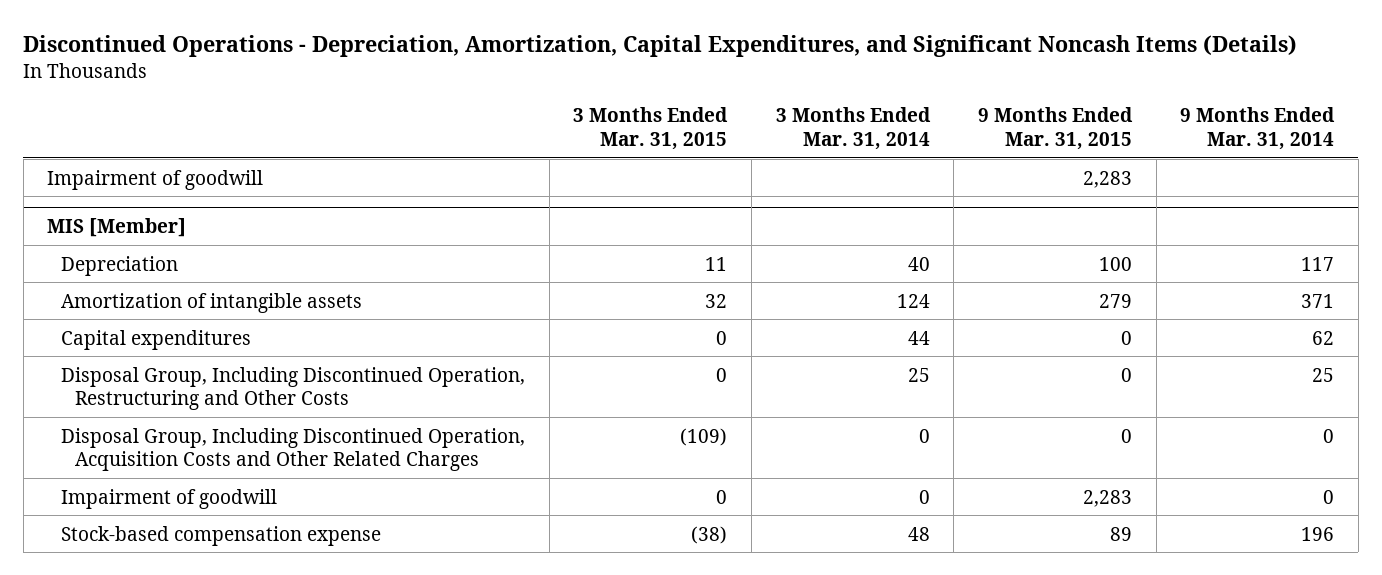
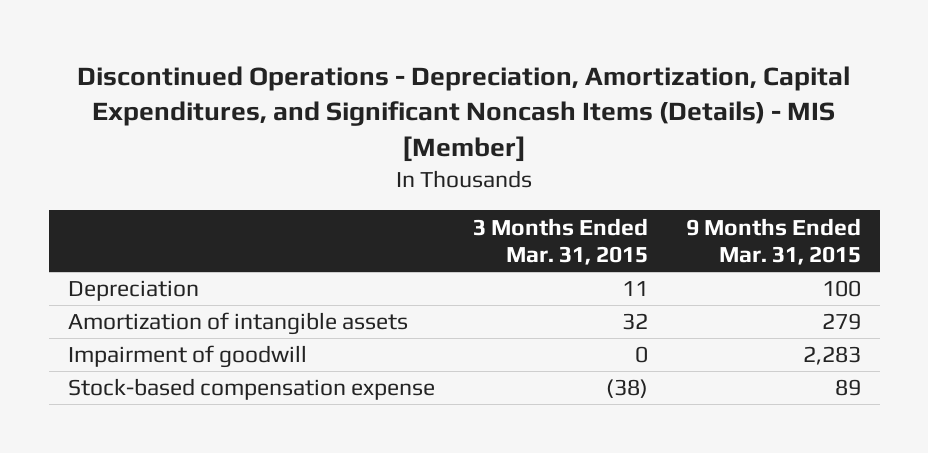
[23,35,1298,58] Discontinued Operations - Depreciation, Amortization, Capital Expenditures, and Significant Noncash Items (Details) -> [77,65,851,163] Discontinued Operations - Depreciation, Amortization, Capital Expenditures, and Significant Noncash Items (Details) - MIS [Member]
[775,107,931,151] 3 Months Ended Mar. 31, 2014 -> none
[1180,107,1336,151] 9 Months Ended Mar. 31, 2014 -> none
[47,169,264,190] Impairment of goodwill -> none
[47,218,187,238] MIS [Member] -> none
[61,329,252,350] Capital expenditures -> none
[61,366,526,411] Disposal Group, Including Discontinued Operation, Restructuring and Other Costs -> none
[61,427,526,472] Disposal Group, Including Discontinued Operation, Acquisition Costs and Other Related Charges -> none

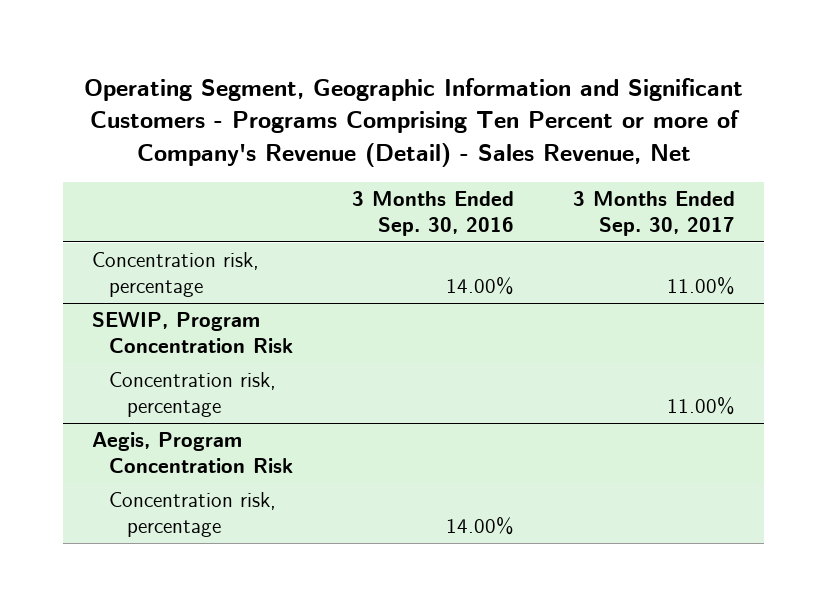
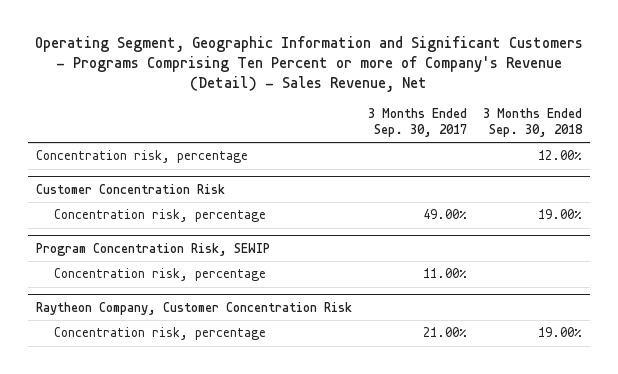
[352,191,515,237] 3 Months Ended Sep. 30, 2016 -> none
none -> [482,107,583,137] 3 Months Ended Sep. 30, 2018
[92,252,260,298] Concentration risk, percentage -> none
[92,312,294,354] SEWIP, Program Concentration Risk -> none
[109,372,277,418] Concentration risk, percentage -> none
[92,432,294,474] Aegis, Program Concentration Risk -> none
none -> [35,184,225,195] Customer Concentration Risk
none -> [54,209,267,223] Concentration risk, percentage
none -> [35,243,270,257] Program Concentration Risk, SEWIP
none -> [54,268,267,282] Concentration risk, percentage
none -> [35,302,352,316] Raytheon Company, Customer Concentration Risk
none -> [54,327,267,341] Concentration risk, percentage

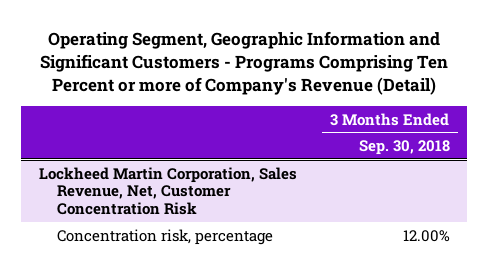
[34,35,583,92] Operating Segment, Geographic Information and Significant Customers - Programs Comprising Ten Percent or more of Company's Revenue (Detail) - Sales Revenue, Net -> [40,30,449,95] Operating Segment, Geographic Information and Significant Customers - Programs Comprising Ten Percent or more of Company's Revenue (Detail)
[367,107,467,137] 3 Months Ended Sep. 30, 2017 -> none
none -> [38,166,297,216] Lockheed Martin Corporation, Sales Revenue, Net, Customer Concentration Risk
[35,184,225,195] Customer Concentration Risk -> none
[54,209,267,223] Concentration risk, percentage -> none
[35,243,270,257] Program Concentration Risk, SEWIP -> none
[54,268,267,282] Concentration risk, percentage -> none
[35,302,352,316] Raytheon Company, Customer Concentration Risk -> none
[54,327,267,341] Concentration risk, percentage -> none

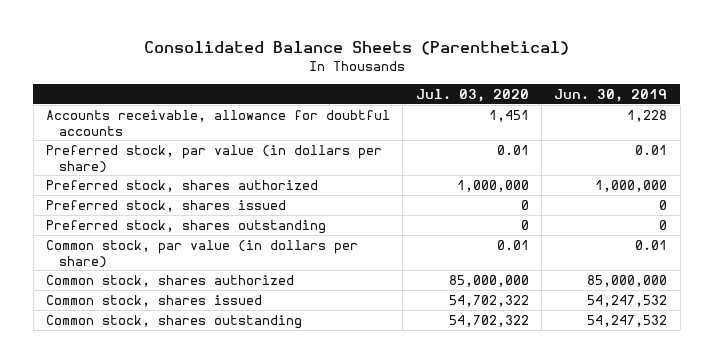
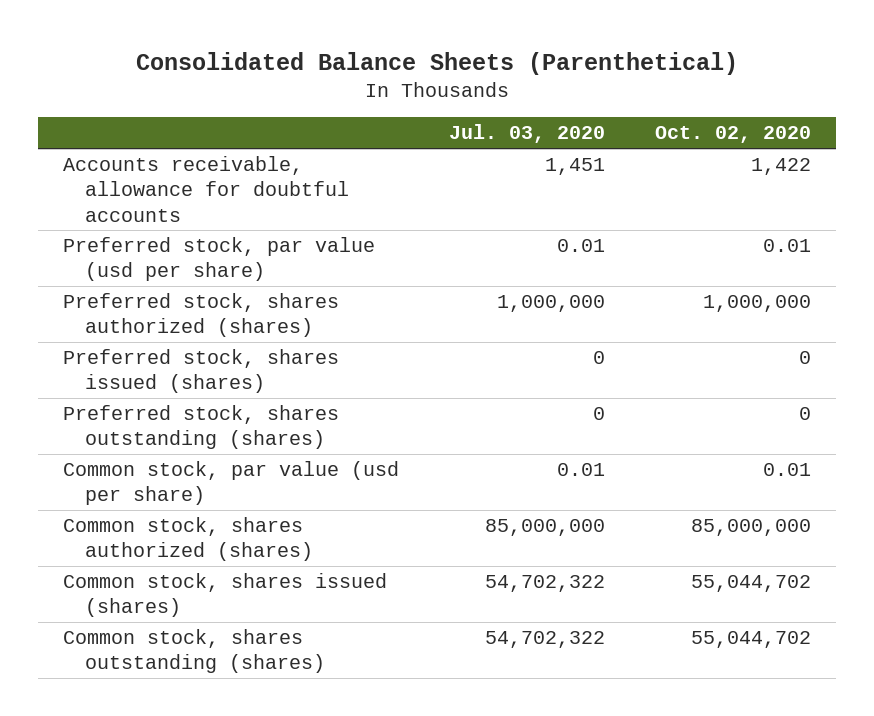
[554,88,668,102] Jun. 30, 2019 -> none
none -> [655,126,812,144] Oct. 02, 2020
[46,144,383,173] Preferred stock, par value (in dollars per share) -> [63,237,376,282] Preferred stock, par value (usd per share)
[46,179,319,192] Preferred stock, shares authorized -> [63,293,340,338] Preferred stock, shares authorized (shares)
[46,199,287,212] Preferred stock, shares issued -> [63,349,340,394] Preferred stock, shares issued (shares)
[46,219,327,234] Preferred stock, shares outstanding -> [63,405,340,450] Preferred stock, shares outstanding (shares)
[46,239,359,268] Common stock, par value (in dollars per share) -> [63,461,400,506] Common stock, par value (usd per share)
[46,274,295,287] Common stock, shares authorized -> [63,517,313,562] Common stock, shares authorized (shares)
[46,294,263,307] Common stock, shares issued -> [63,573,388,618] Common stock, shares issued (shares)
[46,314,303,329] Common stock, shares outstanding -> [63,629,325,674] Common stock, shares outstanding (shares)

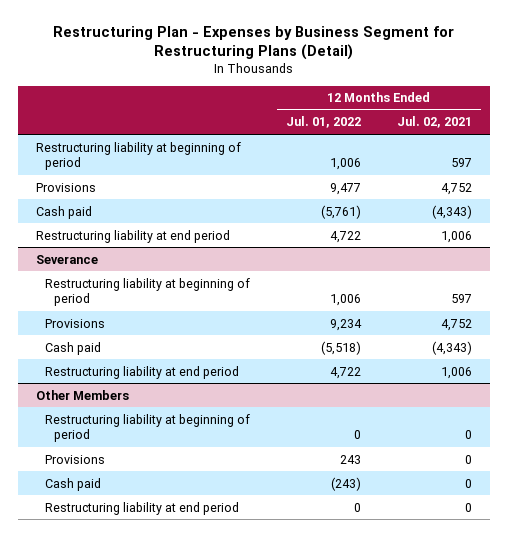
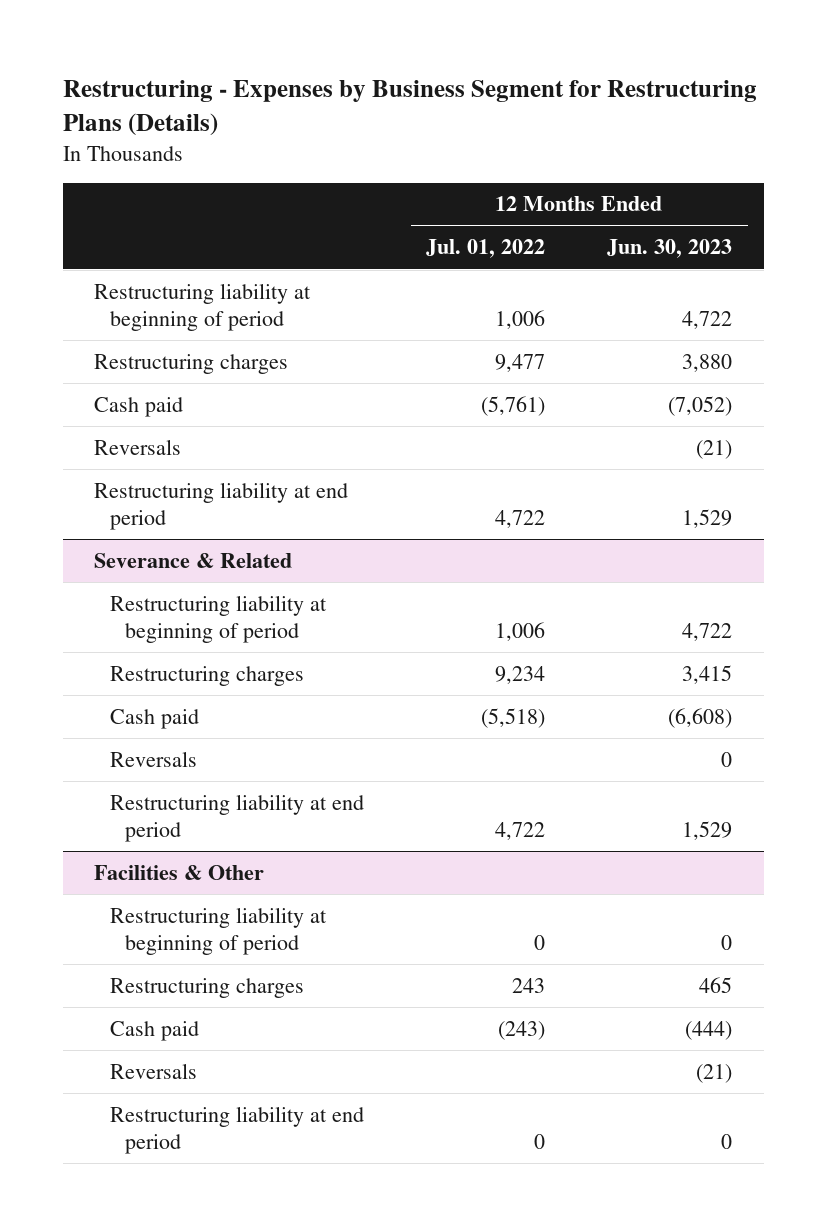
[52,26,454,61] Restructuring Plan - Expenses by Business Segment for Restructuring Plans (Detail) -> [63,80,758,137] Restructuring - Expenses by Business Segment for Restructuring Plans (Details)
[396,116,472,129] Jul. 02, 2021 -> none
none -> [607,239,733,259] Jun. 30, 2023
[35,182,96,192] Provisions -> [94,353,289,374] Restructuring charges
none -> [94,438,182,455] Reversals
[35,254,98,264] Severance -> [94,552,293,568] Severance & Related
[44,318,105,328] Provisions -> [109,665,304,686] Restructuring charges
none -> [109,750,197,767] Reversals
[35,389,129,400] Other Members -> [94,864,265,880] Facilities & Other
[44,454,105,464] Provisions -> [109,977,304,998] Restructuring charges
none -> [109,1062,197,1079] Reversals

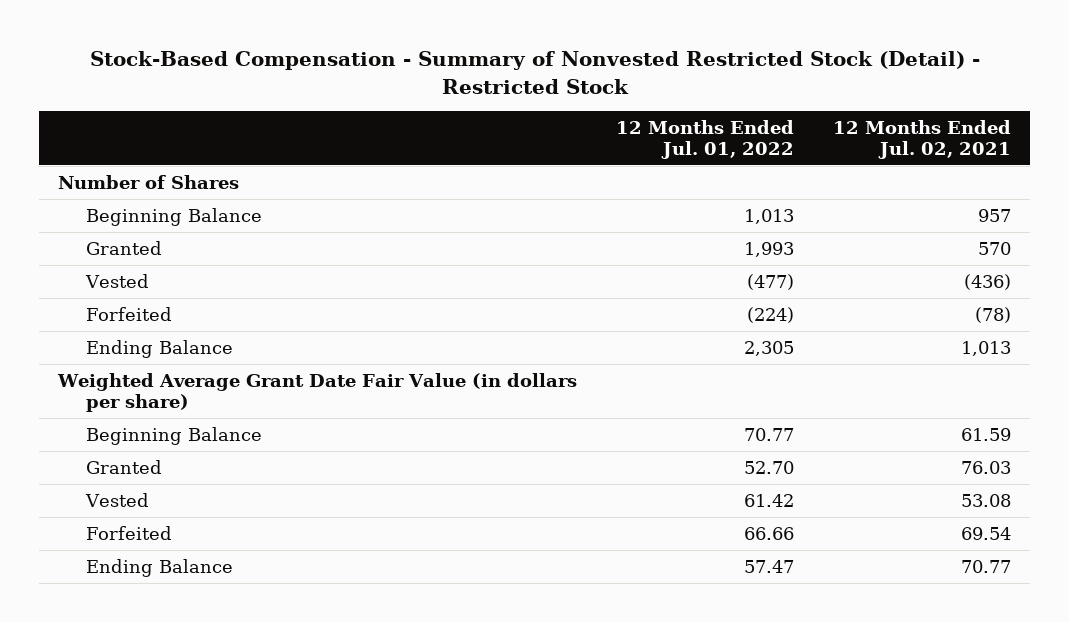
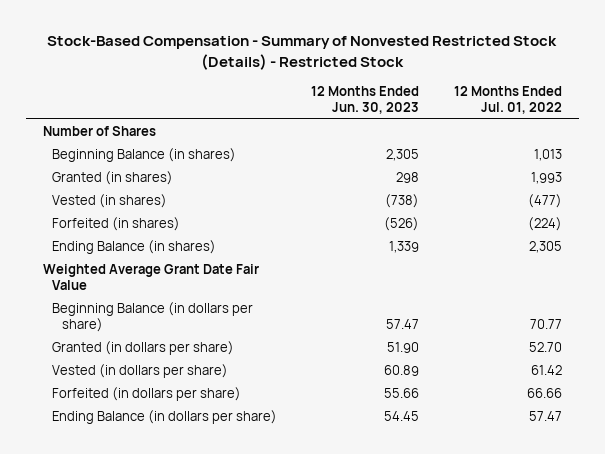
[89,51,980,94] Stock-Based Compensation - Summary of Nonvested Restricted Stock (Detail) - Restricted Stock -> [47,36,558,70] Stock-Based Compensation - Summary of Nonvested Restricted Stock (Details) - Restricted Stock
[832,120,1011,159] 12 Months Ended Jul. 02, 2021 -> none
none -> [311,86,420,114] 12 Months Ended Jun. 30, 2023
[85,207,262,226] Beginning Balance -> [52,148,237,163] Beginning Balance (in shares)
[85,240,162,255] Granted -> [52,171,174,186] Granted (in shares)
[84,273,149,288] Vested -> [52,194,168,209] Vested (in shares)
[85,306,172,321] Forfeited -> [52,217,181,232] Forfeited (in shares)
[85,339,233,358] Ending Balance -> [52,240,217,255] Ending Balance (in shares)
[57,372,578,412] Weighted Average Grant Date Fair Value (in dollars per share) -> [42,264,259,290] Weighted Average Grant Date Fair Value
[85,426,262,445] Beginning Balance -> [52,302,254,332] Beginning Balance (in dollars per share)
[85,459,162,474] Granted -> [52,341,235,356] Granted (in dollars per share)
[84,492,149,507] Vested -> [52,364,229,379] Vested (in dollars per share)
[85,525,172,540] Forfeited -> [52,387,242,402] Forfeited (in dollars per share)
[85,558,233,577] Ending Balance -> [52,410,278,425] Ending Balance (in dollars per share)

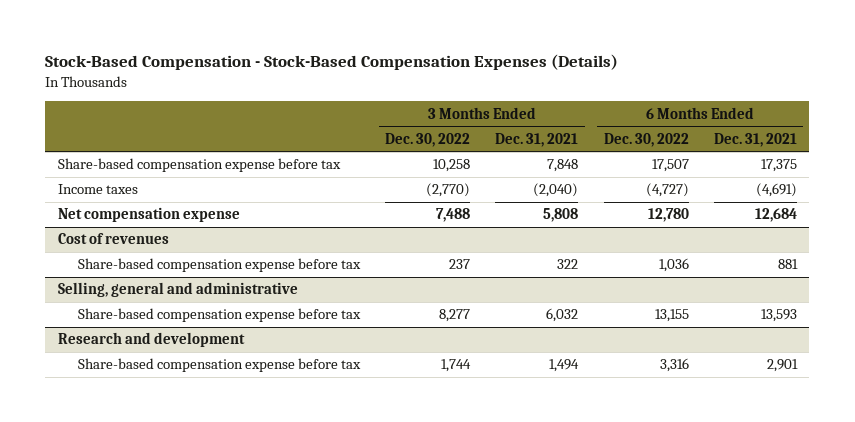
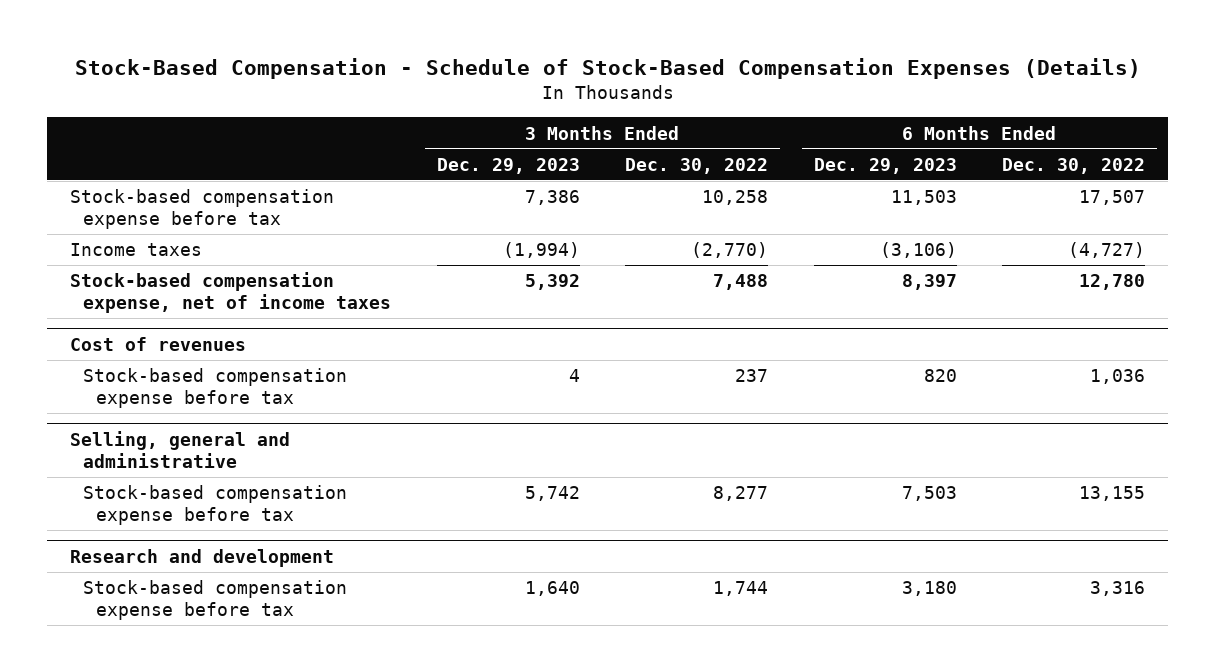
[45,54,619,71] Stock-Based Compensation - Stock-Based Compensation Expenses (Details) -> [74,58,1141,80] Stock-Based Compensation - Schedule of Stock-Based Compensation Expenses (Details)
[495,132,579,147] Dec. 31, 2021 -> none
[713,132,797,147] Dec. 31, 2021 -> none
none -> [436,157,580,174] Dec. 29, 2023
none -> [813,157,957,174] Dec. 29, 2023
[57,158,341,173] Share-based compensation expense before tax -> [70,189,335,229] Stock-based compensation expense before tax
[57,207,240,223] Net compensation expense -> [70,272,392,313] Stock-based compensation expense, net of income taxes
[78,258,362,273] Share-based compensation expense before tax -> [83,368,348,408] Stock-based compensation expense before tax
[78,308,362,323] Share-based compensation expense before tax -> [83,485,348,525] Stock-based compensation expense before tax
[78,358,362,373] Share-based compensation expense before tax -> [83,580,348,620] Stock-based compensation expense before tax

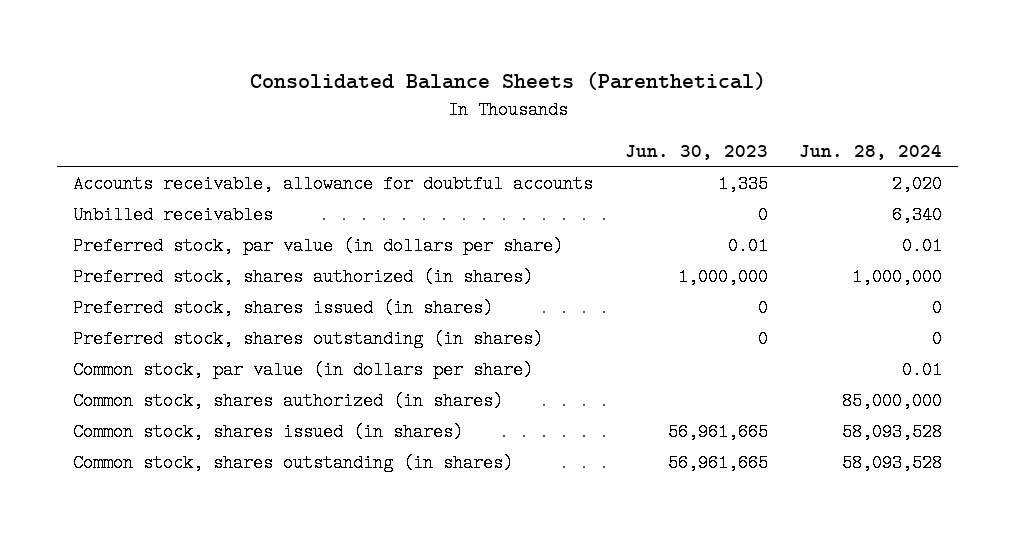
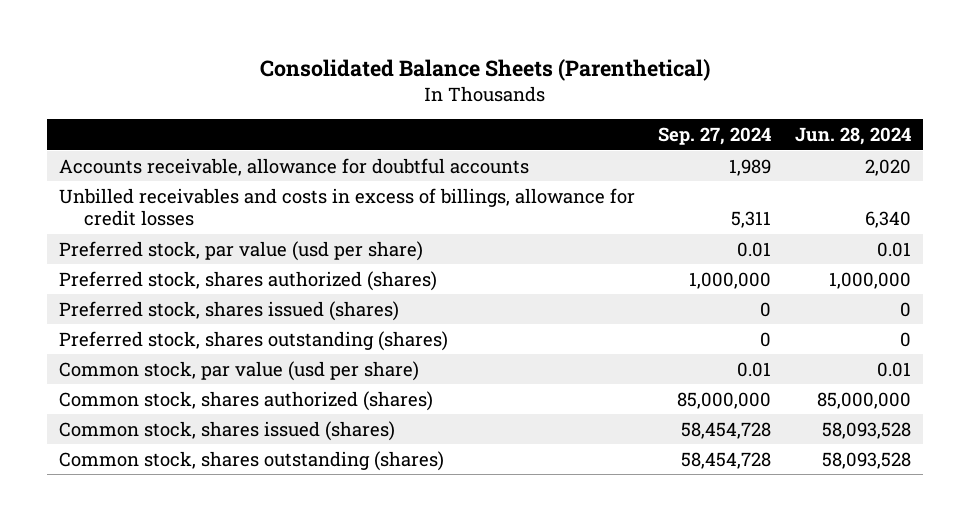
[624,144,768,160] Jun. 30, 2023 -> none
none -> [658,127,772,146] Sep. 27, 2024
[73,205,274,224] Unbilled receivables -> [58,187,635,227] Unbilled receivables and costs in excess of billings, allowance for credit losses
[73,236,564,255] Preferred stock, par value (in dollars per share) -> [58,240,423,261] Preferred stock, par value (usd per share)
[73,267,534,286] Preferred stock, shares authorized (in shares) -> [58,270,437,291] Preferred stock, shares authorized (shares)
[73,298,494,317] Preferred stock, shares issued (in shares) -> [58,300,399,321] Preferred stock, shares issued (shares)
[73,329,544,348] Preferred stock, shares outstanding (in shares) -> [58,330,448,351] Preferred stock, shares outstanding (shares)
[73,360,534,379] Common stock, par value (in dollars per share) -> [58,360,419,381] Common stock, par value (usd per share)
[73,391,504,410] Common stock, shares authorized (in shares) -> [58,390,433,411] Common stock, shares authorized (shares)
[73,422,464,441] Common stock, shares issued (in shares) -> [58,420,395,441] Common stock, shares issued (shares)
[73,453,514,472] Common stock, shares outstanding (in shares) -> [58,450,444,471] Common stock, shares outstanding (shares)

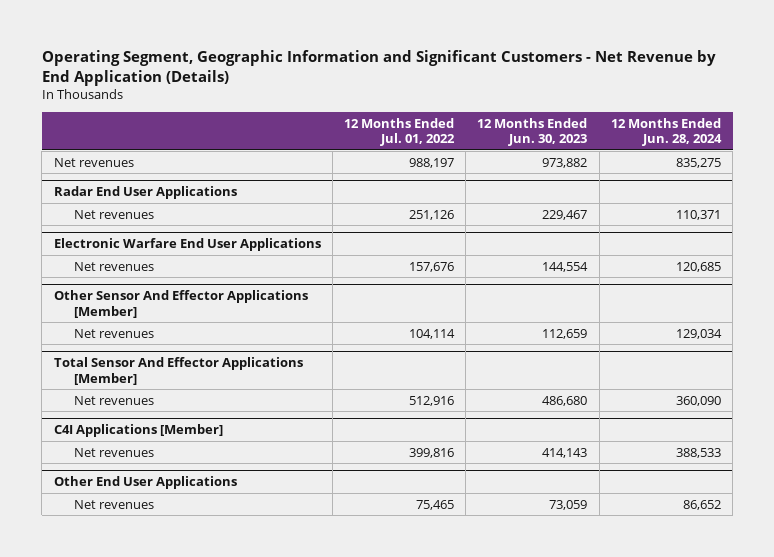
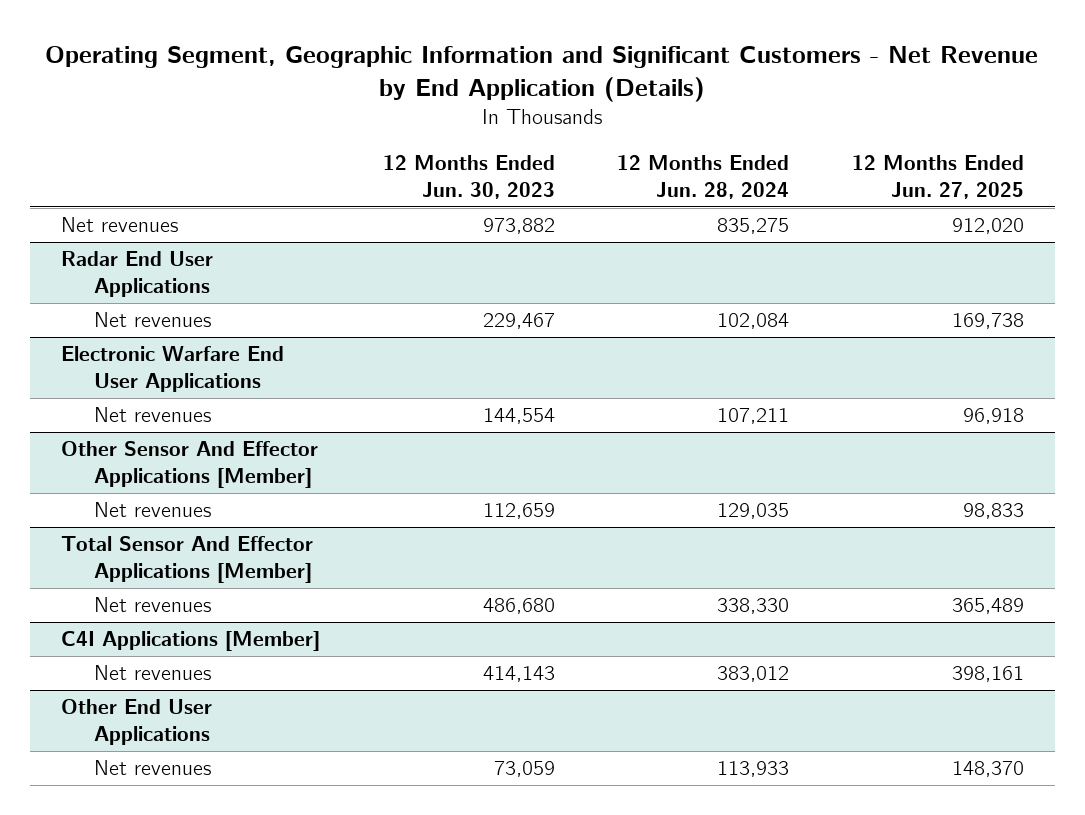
[343,118,455,147] 12 Months Ended Jul. 01, 2022 -> none
none -> [851,154,1024,200] 12 Months Ended Jun. 27, 2025
[675,209,721,220] 110,371 -> [717,313,790,330] 102,084
[675,261,721,272] 120,685 -> [717,408,790,425] 107,211
[675,328,722,339] 129,034 -> [717,503,790,520] 129,035
[675,395,721,406] 360,090 -> [717,598,790,615] 338,330
[675,447,721,458] 388,533 -> [717,666,790,683] 383,012
[682,499,721,510] 86,652 -> [717,761,790,778] 113,933

